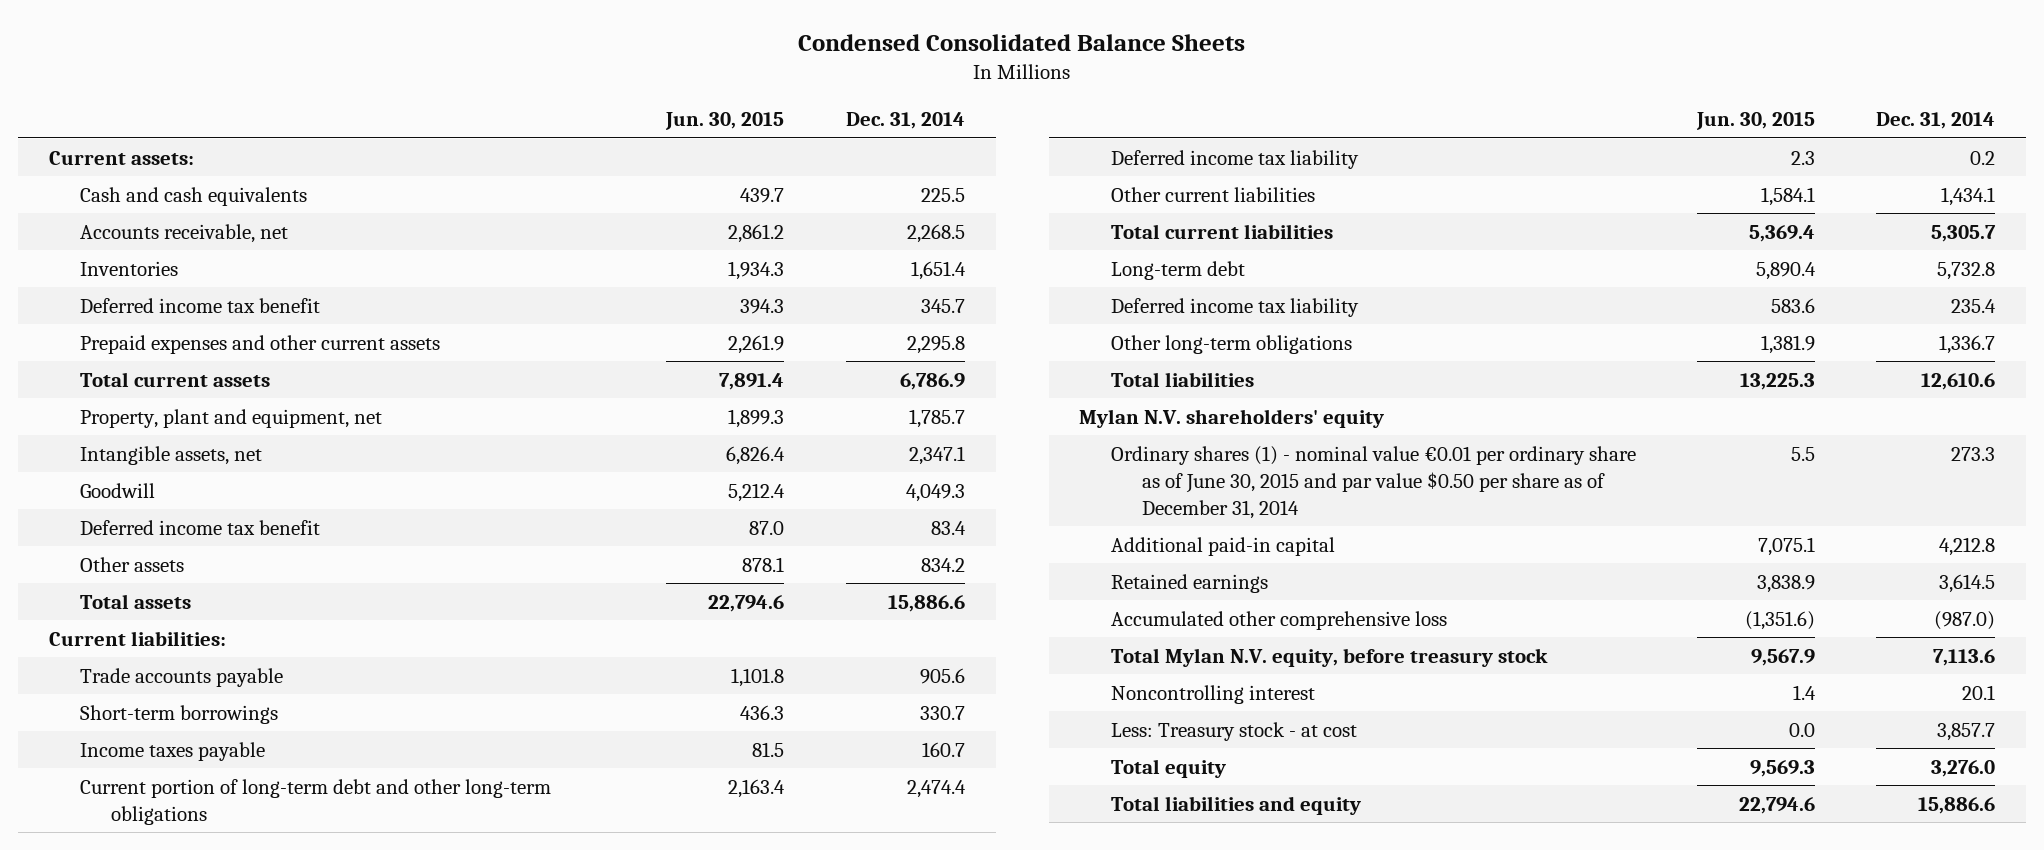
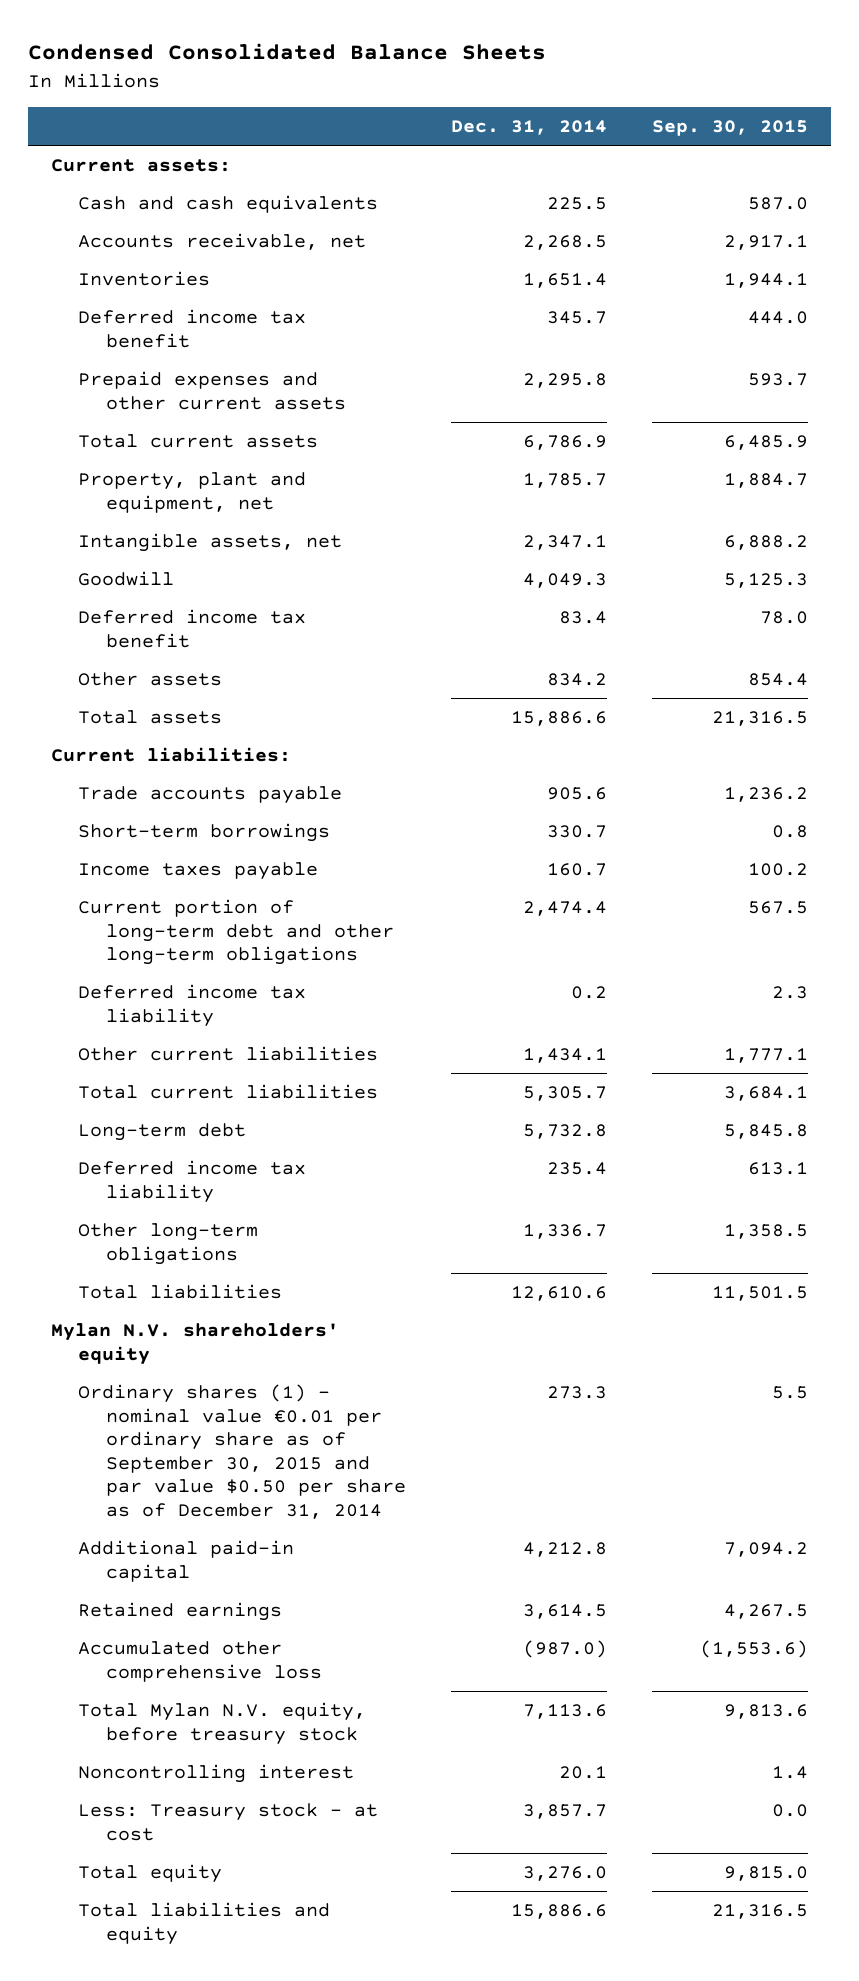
[665,112,785,131] Jun. 30, 2015 -> none
none -> [652,120,809,137] Sep. 30, 2015
[1110,445,1636,519] Ordinary shares (1) - nominal value €0.01 per ordinary share as of June 30, 2015 and par value $0.50 per share as of December 31, 2014 -> [78,1384,407,1519] Ordinary shares (1) - nominal value €0.01 per ordinary share as of September 30, 2015 and par value $0.50 per share as of December 31, 2014

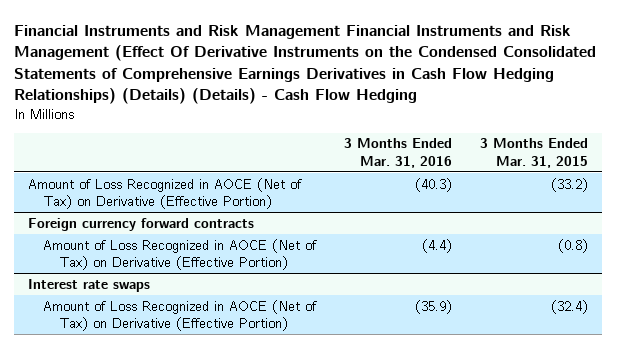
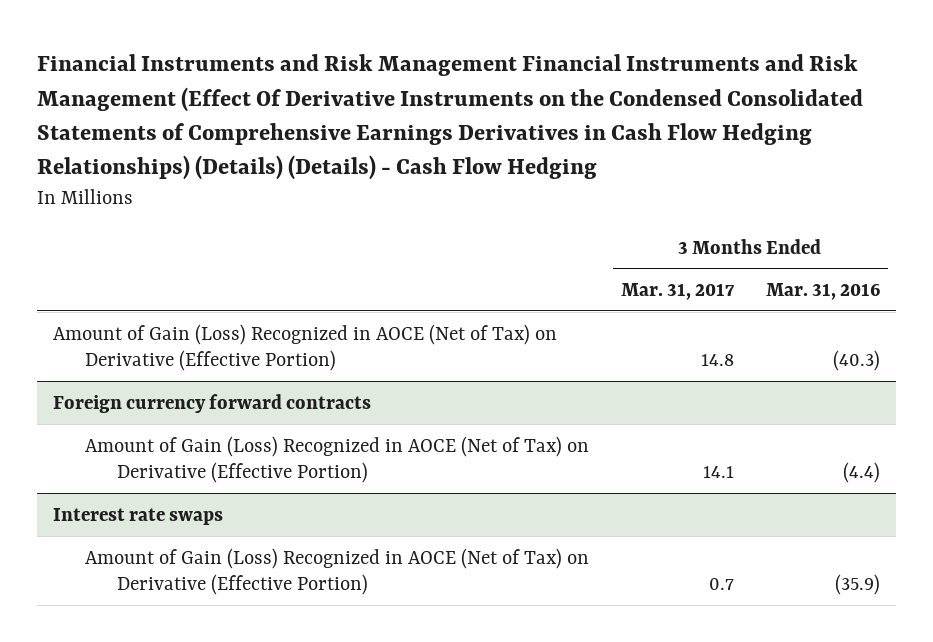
[480,138,589,168] 3 Months Ended Mar. 31, 2015 -> none
none -> [620,283,735,301] Mar. 31, 2017
[28,177,303,210] Amount of Loss Recognized in AOCE (Net of Tax) on Derivative (Effective Portion) -> [53,323,558,371] Amount of Gain (Loss) Recognized in AOCE (Net of Tax) on Derivative (Effective Portion)
[43,238,318,271] Amount of Loss Recognized in AOCE (Net of Tax) on Derivative (Effective Portion) -> [84,435,589,483] Amount of Gain (Loss) Recognized in AOCE (Net of Tax) on Derivative (Effective Portion)
[43,299,318,332] Amount of Loss Recognized in AOCE (Net of Tax) on Derivative (Effective Portion) -> [84,547,589,595] Amount of Gain (Loss) Recognized in AOCE (Net of Tax) on Derivative (Effective Portion)

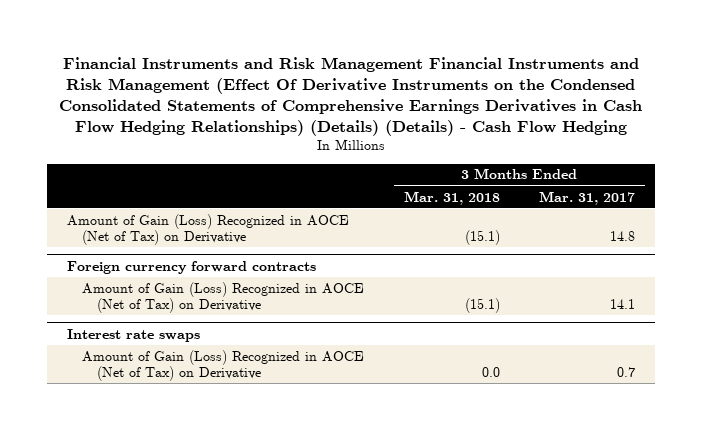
[765,283,880,301] Mar. 31, 2016 -> none
none -> [403,190,500,205] Mar. 31, 2018
[53,323,558,371] Amount of Gain (Loss) Recognized in AOCE (Net of Tax) on Derivative (Effective Portion) -> [67,213,350,245] Amount of Gain (Loss) Recognized in AOCE (Net of Tax) on Derivative
[84,435,589,483] Amount of Gain (Loss) Recognized in AOCE (Net of Tax) on Derivative (Effective Portion) -> [82,281,365,313] Amount of Gain (Loss) Recognized in AOCE (Net of Tax) on Derivative
[84,547,589,595] Amount of Gain (Loss) Recognized in AOCE (Net of Tax) on Derivative (Effective Portion) -> [82,349,365,381] Amount of Gain (Loss) Recognized in AOCE (Net of Tax) on Derivative

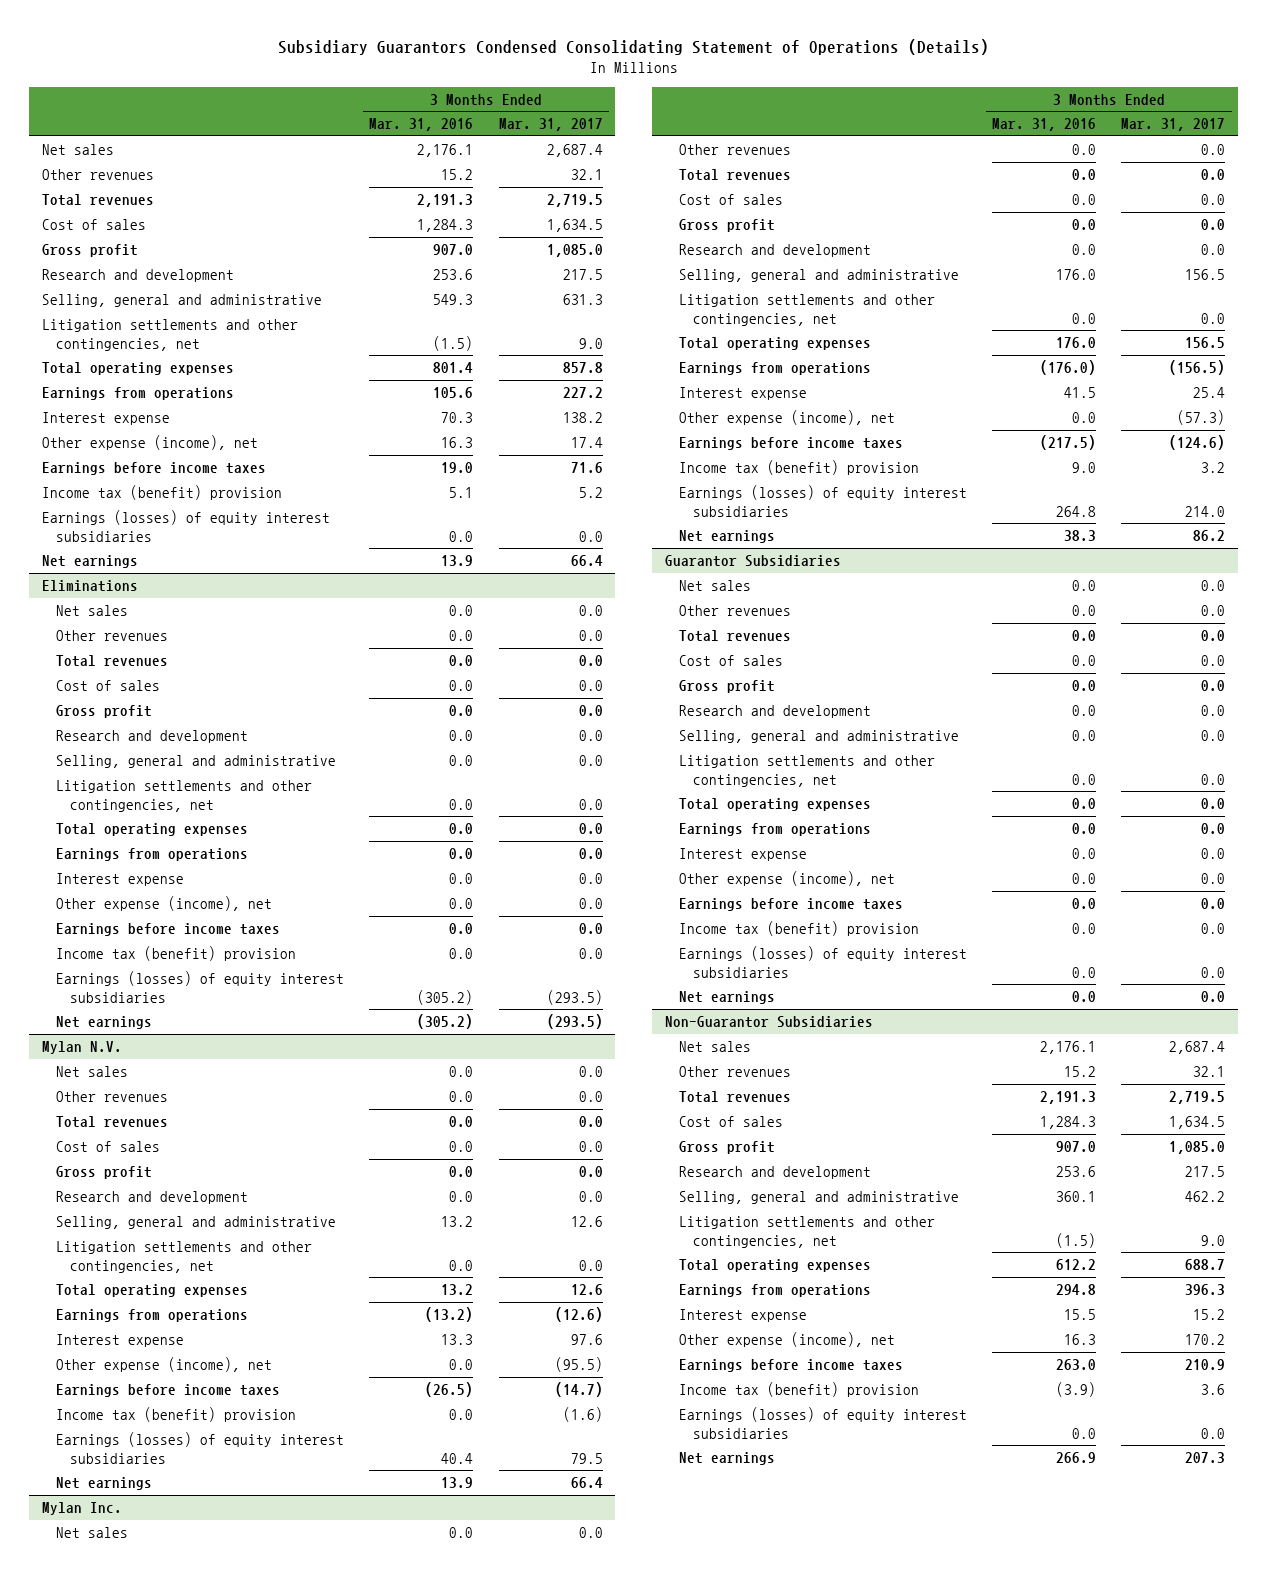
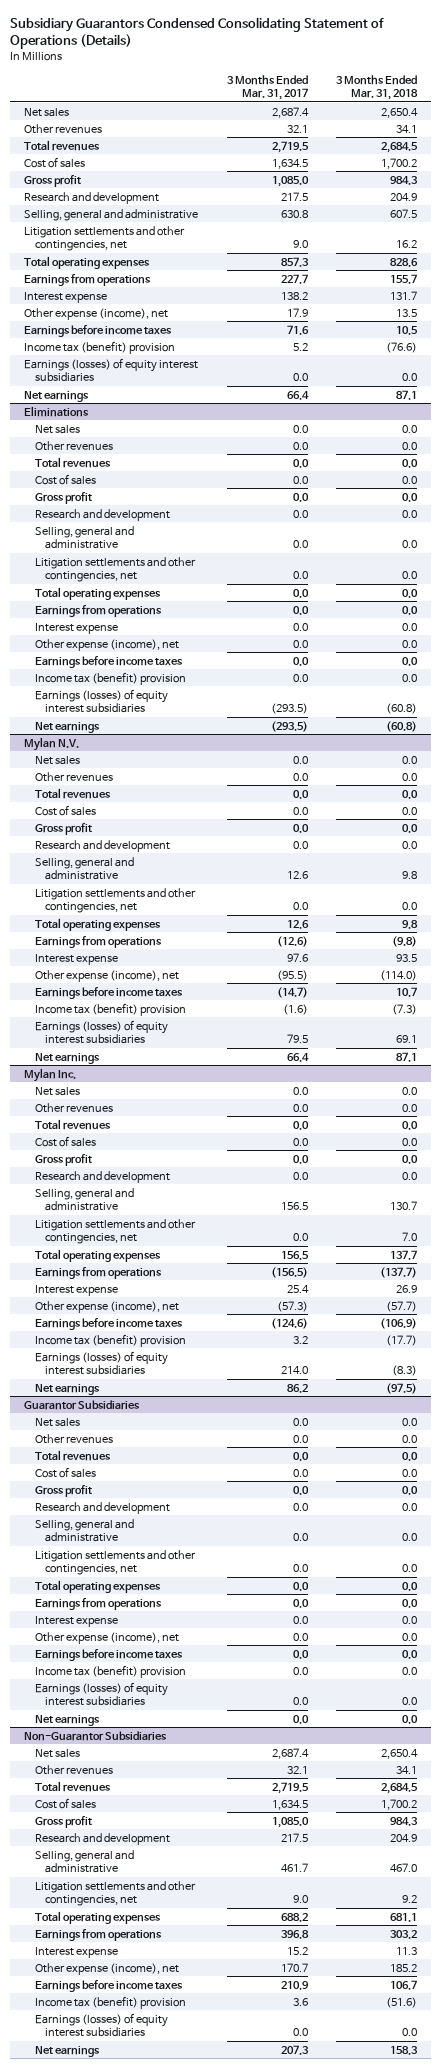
[369,118,474,132] Mar. 31, 2016 -> none
none -> [335,74,418,101] 3 Months Ended Mar. 31, 2018
[562,294,603,306] 631.3 -> [280,209,308,218] 630.8
[562,362,603,374] 857.8 -> [280,256,309,267] 857.3
[562,387,603,399] 227.2 -> [280,273,308,284] 227.7
[570,437,603,449] 17.4 -> [286,307,308,317] 17.9
[1185,1191,1226,1203] 462.2 -> [280,1863,308,1873] 461.7
[1185,1259,1226,1271] 688.7 -> [280,1912,308,1922] 688.2
[1185,1284,1226,1296] 396.3 -> [280,1929,309,1939] 396.8
[1185,1334,1226,1346] 170.2 -> [280,1962,308,1972] 170.7

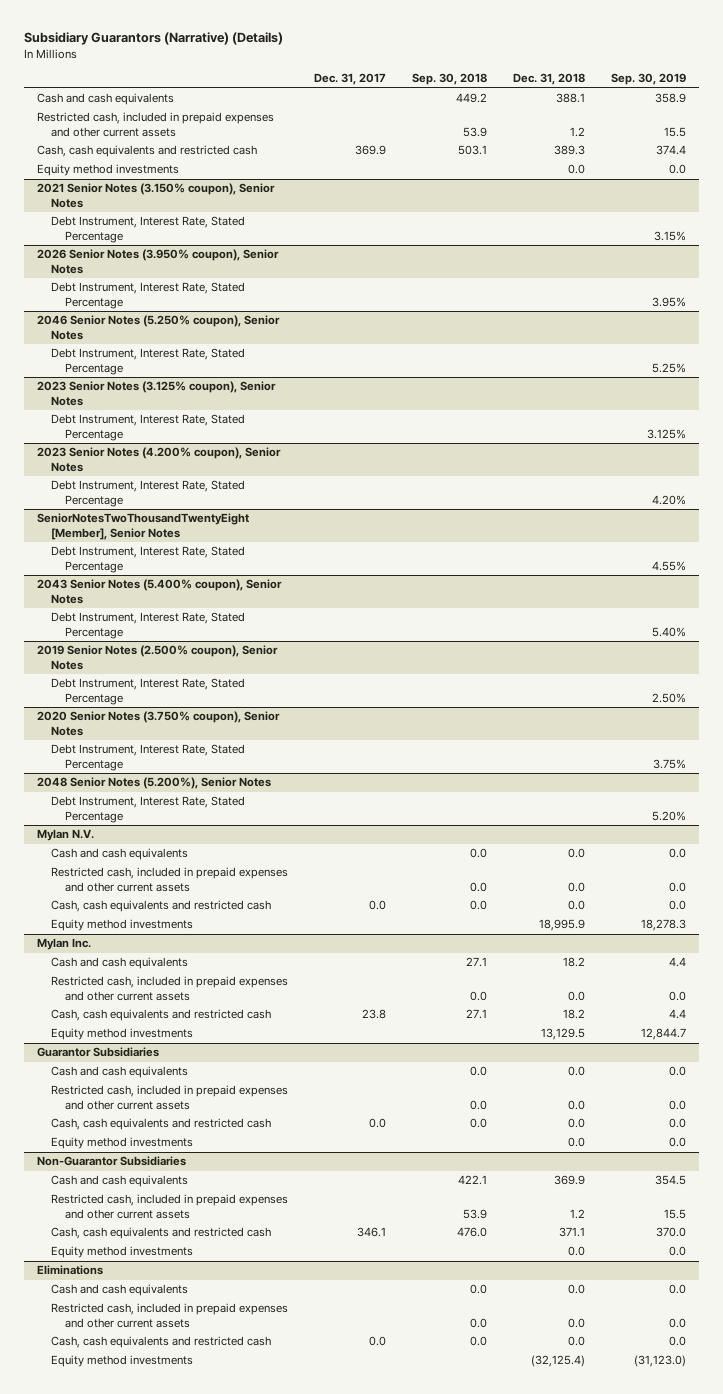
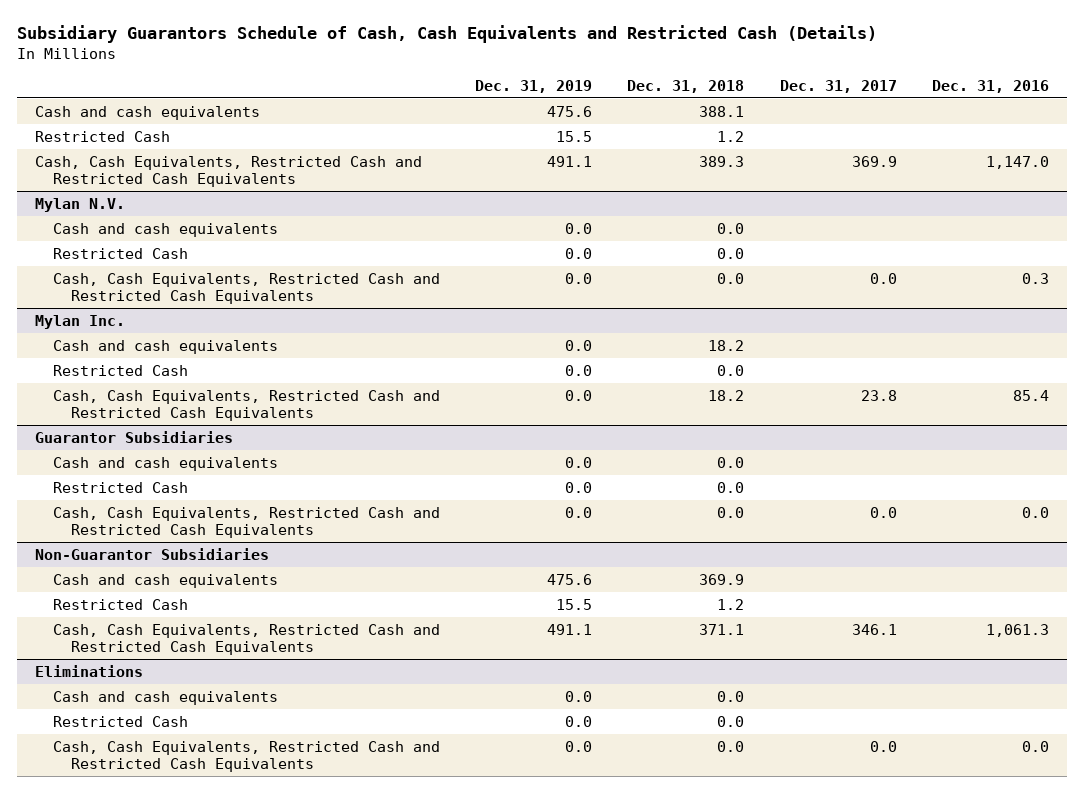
[24,32,284,46] Subsidiary Guarantors (Narrative) (Details) -> [16,25,877,44] Subsidiary Guarantors Schedule of Cash, Cash Equivalents and Restricted Cash (Details)
[412,73,488,86] Sep. 30, 2018 -> none
[611,73,687,86] Sep. 30, 2019 -> none
none -> [475,79,593,93] Dec. 31, 2019
none -> [932,79,1050,93] Dec. 31, 2016
[37,112,275,137] Restricted cash, included in prepaid expenses and other current assets -> none
[37,164,180,177] Equity method investments -> none
[37,183,276,208] 2021 Senior Notes (3.150% coupon), Senior Notes -> none
[51,216,246,243] Debt Instrument, Interest Rate, Stated Percentage -> none
[37,249,280,274] 2026 Senior Notes (3.950% coupon), Senior Notes -> none
[51,282,246,309] Debt Instrument, Interest Rate, Stated Percentage -> none
[37,315,281,340] 2046 Senior Notes (5.250% coupon), Senior Notes -> none
[51,348,246,375] Debt Instrument, Interest Rate, Stated Percentage -> none
[37,381,277,406] 2023 Senior Notes (3.125% coupon), Senior Notes -> none
[51,414,246,441] Debt Instrument, Interest Rate, Stated Percentage -> none
[37,447,282,472] 2023 Senior Notes (4.200% coupon), Senior Notes -> none
[51,480,246,507] Debt Instrument, Interest Rate, Stated Percentage -> none
[37,513,250,540] SeniorNotesTwoThousandTwentyEight [Member], Senior Notes -> none
[51,546,246,573] Debt Instrument, Interest Rate, Stated Percentage -> none
[37,579,283,604] 2043 Senior Notes (5.400% coupon), Senior Notes -> none
[51,612,246,639] Debt Instrument, Interest Rate, Stated Percentage -> none
[37,645,279,670] 2019 Senior Notes (2.500% coupon), Senior Notes -> none
[51,678,246,705] Debt Instrument, Interest Rate, Stated Percentage -> none
[37,711,281,736] 2020 Senior Notes (3.750% coupon), Senior Notes -> none
[51,744,246,771] Debt Instrument, Interest Rate, Stated Percentage -> none
[37,777,272,790] 2048 Senior Notes (5.200%), Senior Notes -> none
[51,796,246,823] Debt Instrument, Interest Rate, Stated Percentage -> none
none -> [34,130,170,142] Restricted Cash
[37,145,258,158] Cash, cash equivalents and restricted cash -> [34,155,422,187] Cash, Cash Equivalents, Restricted Cash and Restricted Cash Equivalents
[51,867,289,892] Restricted cash, included in prepaid expenses and other current assets -> none
[51,919,194,932] Equity method investments -> none
none -> [52,247,188,259] Restricted Cash
[51,900,272,913] Cash, cash equivalents and restricted cash -> [52,272,440,304] Cash, Cash Equivalents, Restricted Cash and Restricted Cash Equivalents
[51,976,289,1001] Restricted cash, included in prepaid expenses and other current assets -> none
[51,1028,194,1041] Equity method investments -> none
none -> [52,364,188,376] Restricted Cash
[51,1009,272,1022] Cash, cash equivalents and restricted cash -> [52,389,440,421] Cash, Cash Equivalents, Restricted Cash and Restricted Cash Equivalents
[51,1085,289,1110] Restricted cash, included in prepaid expenses and other current assets -> none
[51,1137,194,1150] Equity method investments -> none
none -> [52,481,188,493] Restricted Cash
[51,1118,272,1131] Cash, cash equivalents and restricted cash -> [52,506,440,538] Cash, Cash Equivalents, Restricted Cash and Restricted Cash Equivalents
[51,1194,289,1219] Restricted cash, included in prepaid expenses and other current assets -> none
[51,1246,194,1259] Equity method investments -> none
none -> [52,598,188,610] Restricted Cash
[51,1227,272,1240] Cash, cash equivalents and restricted cash -> [52,623,440,655] Cash, Cash Equivalents, Restricted Cash and Restricted Cash Equivalents
[51,1303,289,1328] Restricted cash, included in prepaid expenses and other current assets -> none
[51,1355,194,1368] Equity method investments -> none
none -> [52,715,188,727] Restricted Cash
[51,1336,272,1349] Cash, cash equivalents and restricted cash -> [52,740,440,772] Cash, Cash Equivalents, Restricted Cash and Restricted Cash Equivalents

